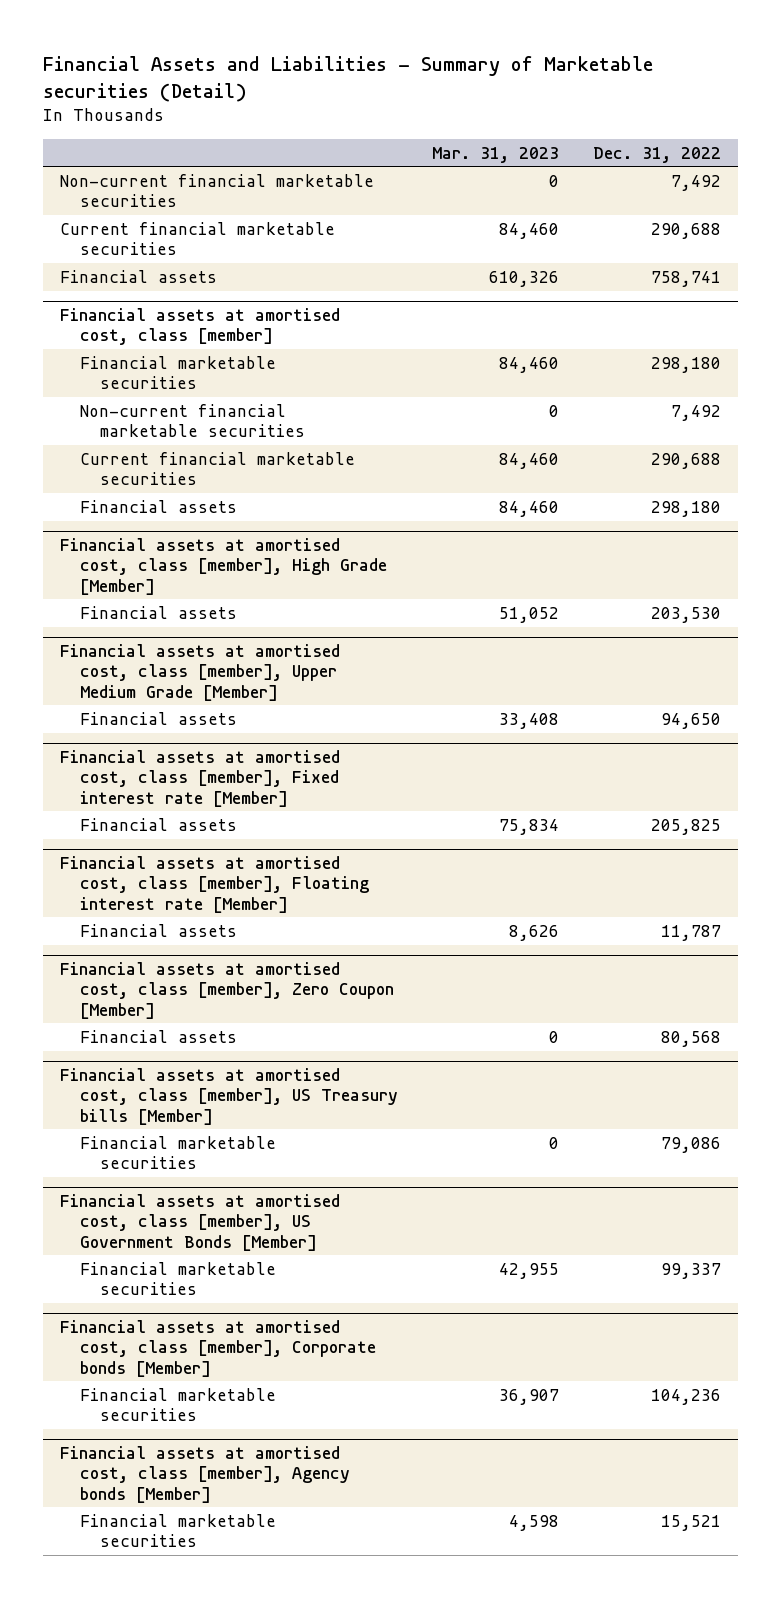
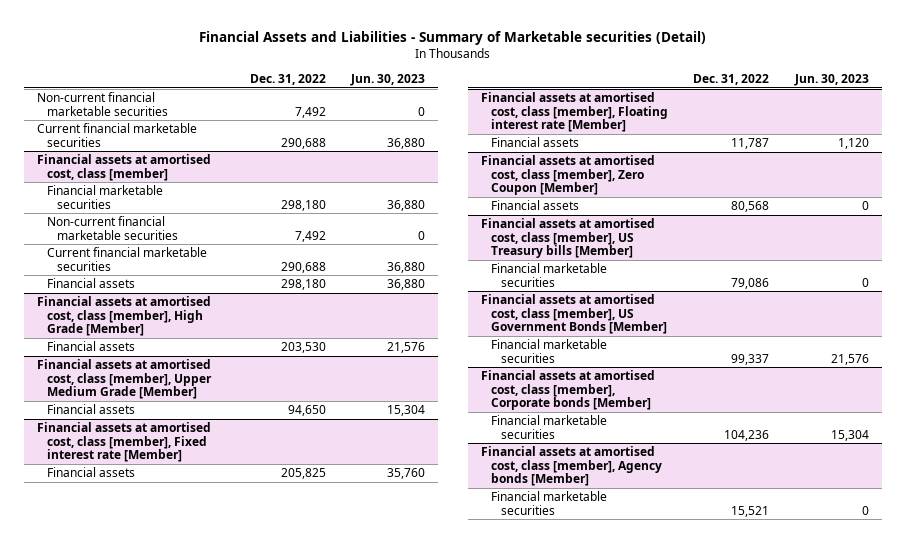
[432,146,560,163] Mar. 31, 2023 -> none
none -> [350,74,426,87] Jun. 30, 2023
[60,269,218,283] Financial assets -> none

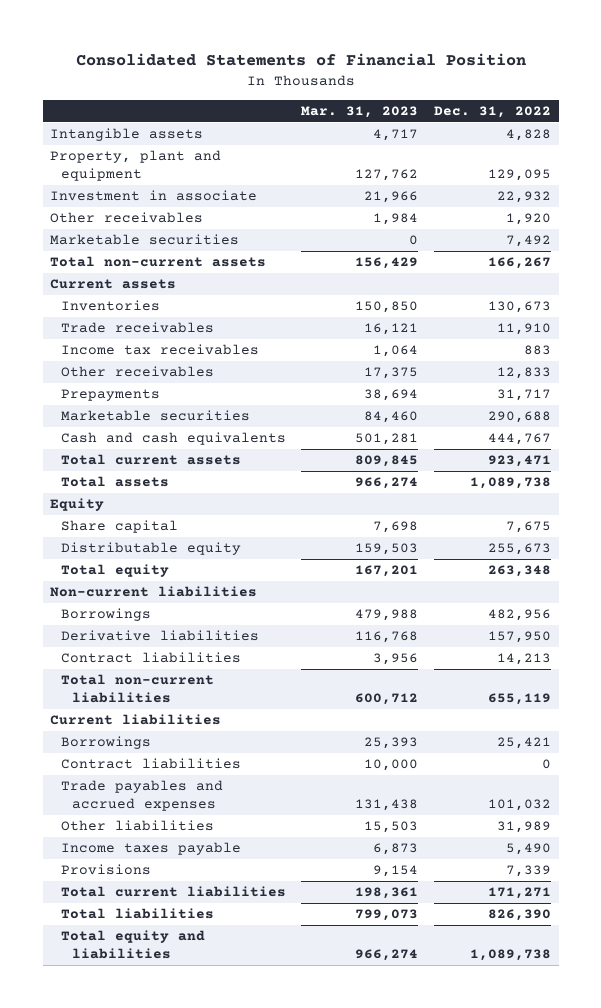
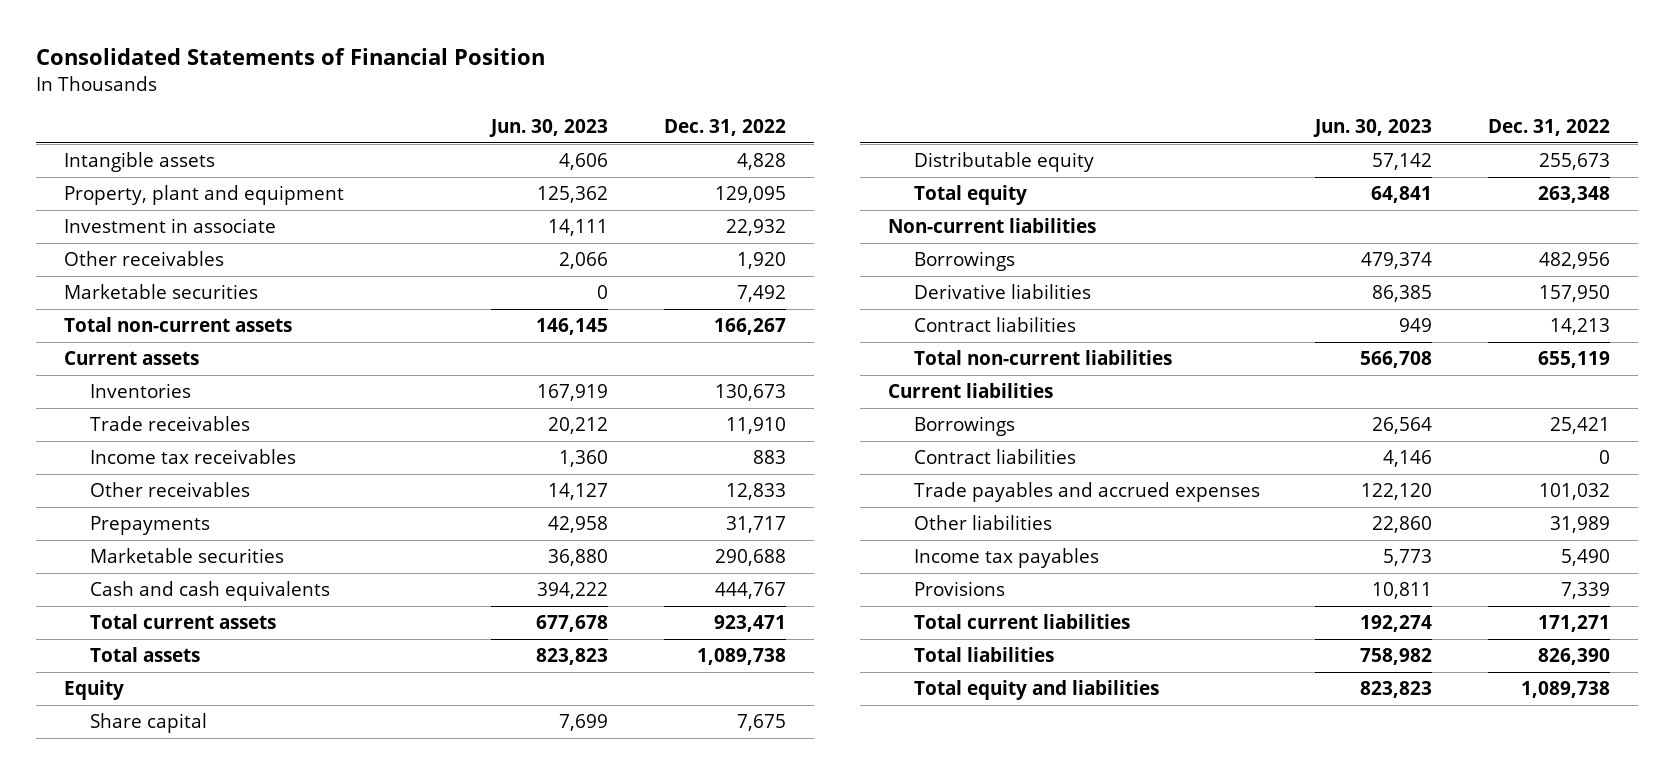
[301,106,419,119] Mar. 31, 2023 -> none
none -> [489,118,609,137] Jun. 30, 2023
[60,842,241,856] Income taxes payable -> [914,548,1100,569] Income tax payables

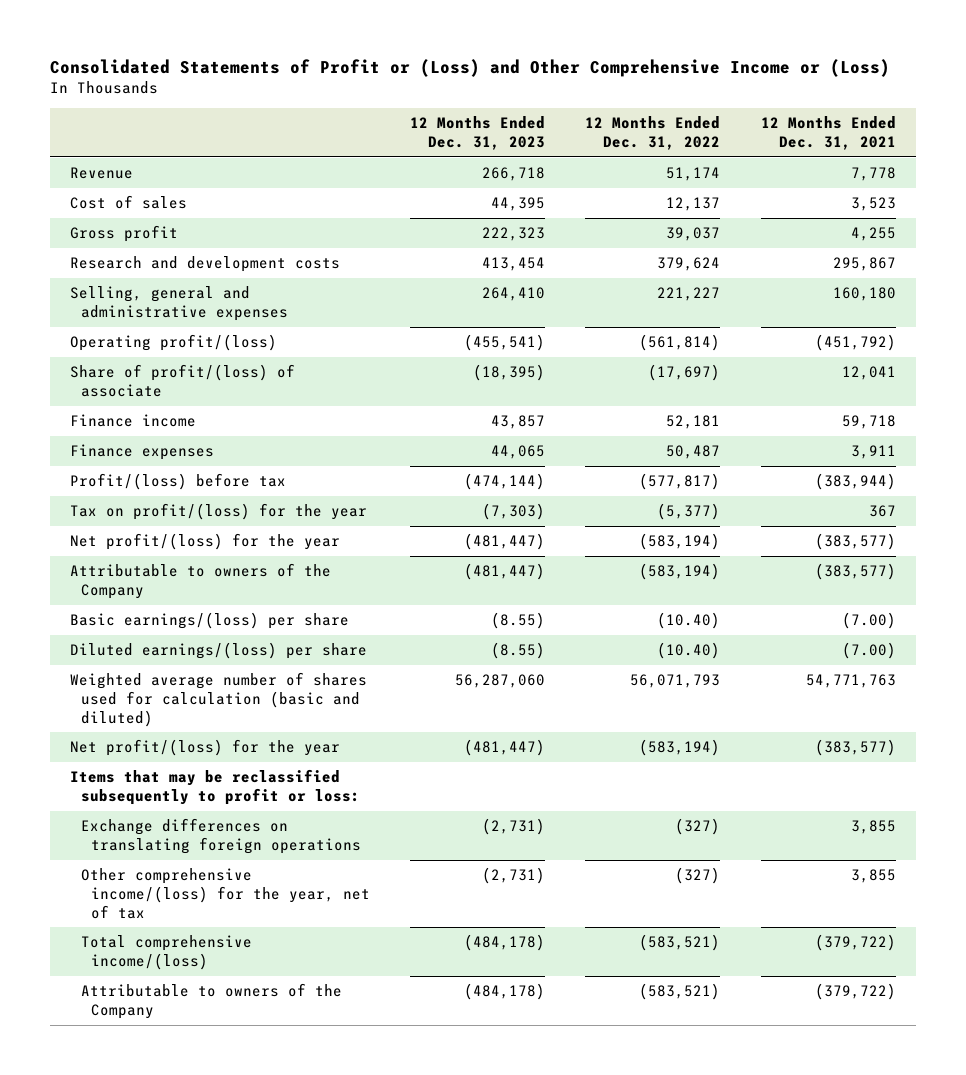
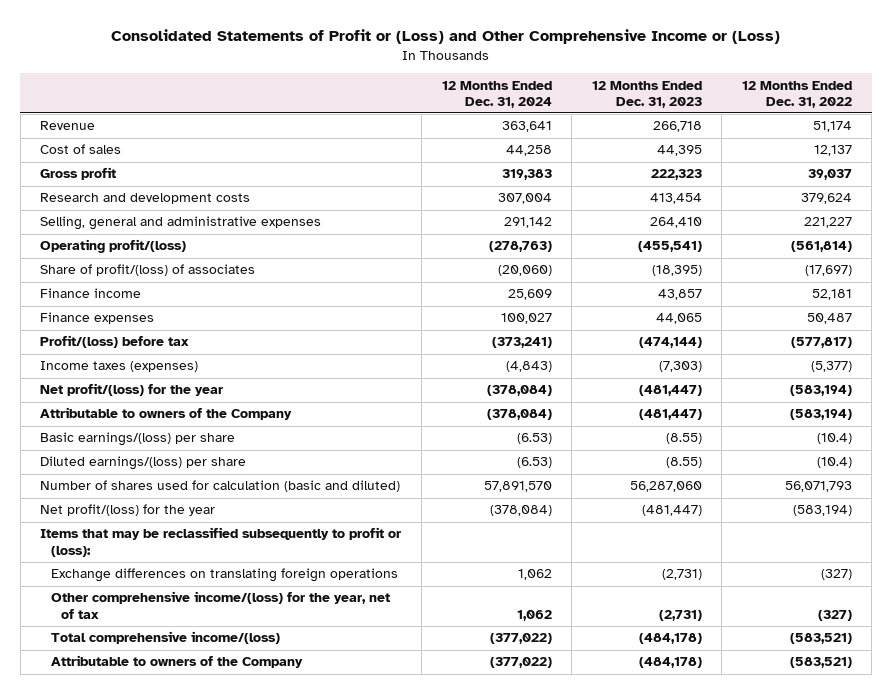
[760,116,896,150] 12 Months Ended Dec. 31, 2021 -> none
none -> [441,80,552,108] 12 Months Ended Dec. 31, 2024
[70,364,296,397] Share of profit/(loss) of associate -> [40,264,256,277] Share of profit/(loss) of associates
[70,503,368,521] Tax on profit/(loss) for the year -> [40,361,199,373] Income taxes (expenses)
[657,612,721,630] (10.40) -> [816,433,852,445] (10.4)
[657,642,721,660] (10.40) -> [816,457,852,469] (10.4)
[70,672,368,727] Weighted average number of shares used for calculation (basic and diluted) -> [40,480,401,493] Number of shares used for calculation (basic and diluted)
[70,769,360,805] Items that may be reclassified subsequently to profit or loss: -> [40,527,402,557] Items that may be reclassified subsequently to profit or (loss):

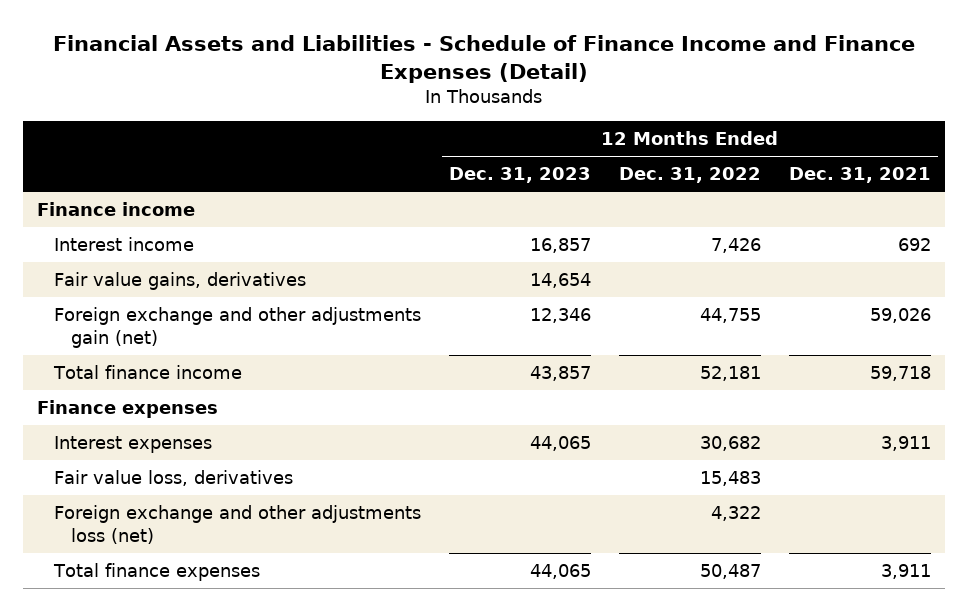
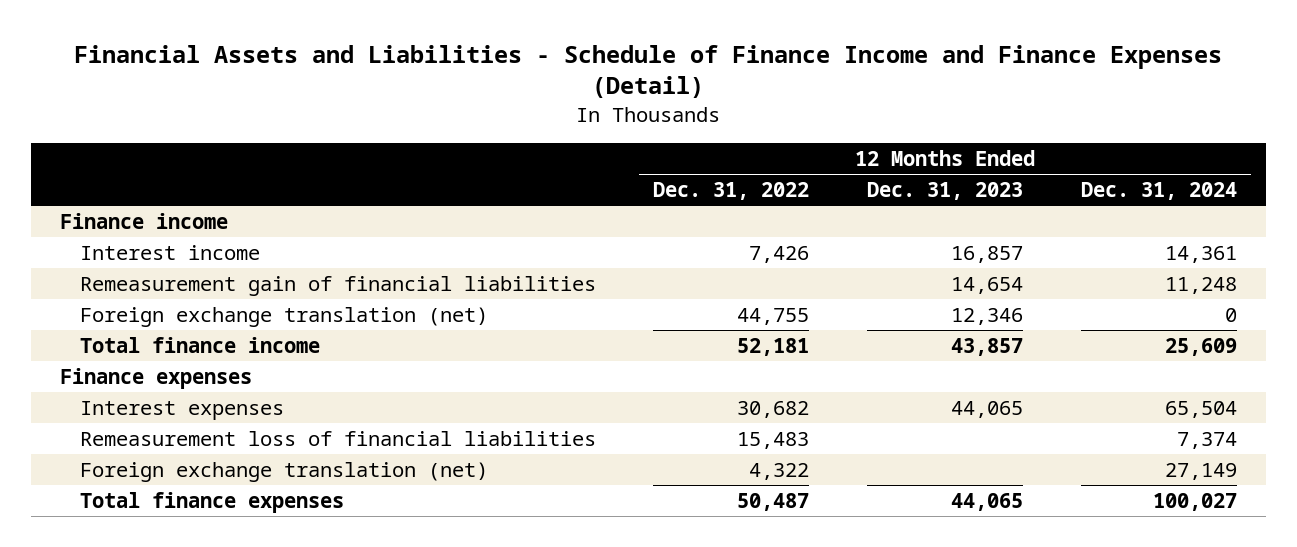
[788,167,931,184] Dec. 31, 2021 -> none
none -> [1080,182,1237,201] Dec. 31, 2024
[54,272,307,291] Fair value gains, derivatives -> [79,276,596,297] Remeasurement gain of financial liabilities
[54,307,422,348] Foreign exchange and other adjustments gain (net) -> [79,307,488,328] Foreign exchange translation (net)
[54,470,294,487] Fair value loss, derivatives -> [79,431,596,447] Remeasurement loss of financial liabilities
[54,505,422,544] Foreign exchange and other adjustments loss (net) -> [79,462,488,483] Foreign exchange translation (net)

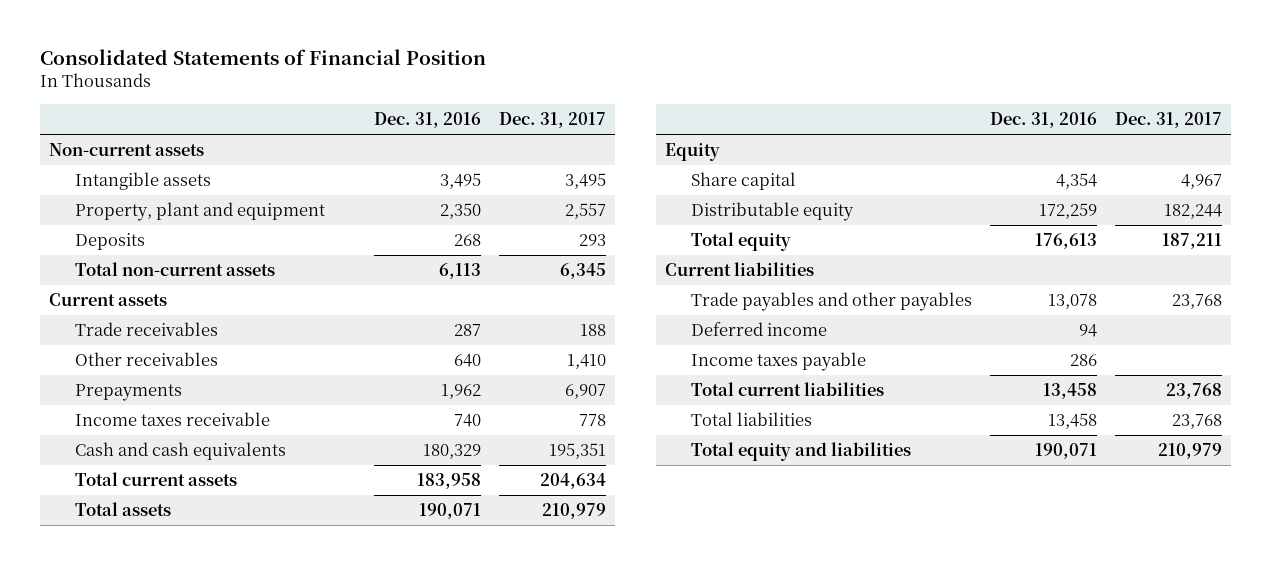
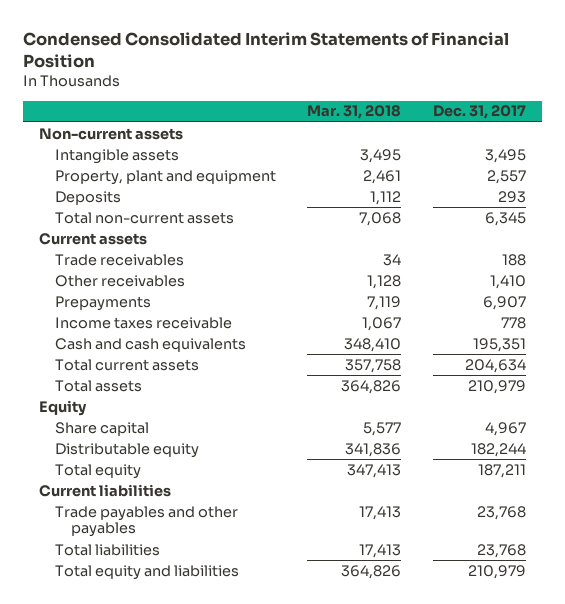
[39,49,486,66] Consolidated Statements of Financial Position -> [22,31,509,69] Condensed Consolidated Interim Statements of Financial Position
[373,111,481,128] Dec. 31, 2016 -> none
none -> [307,105,402,120] Mar. 31, 2018
[690,322,827,337] Deferred income -> none
[690,352,866,372] Income taxes payable -> none
[690,382,884,397] Total current liabilities -> none

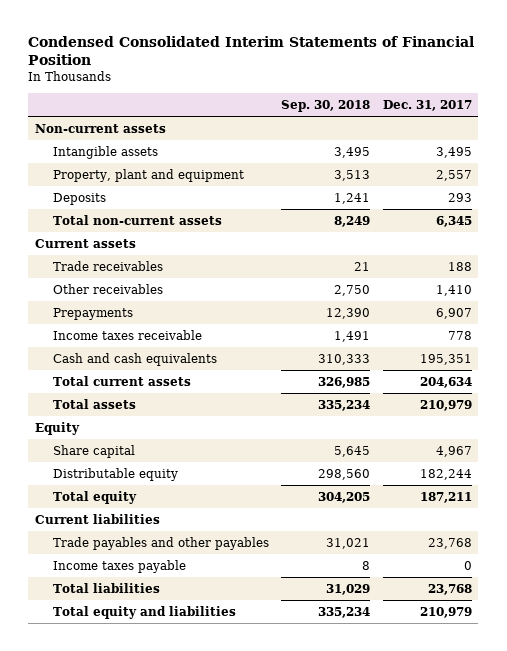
[307,105,402,120] Mar. 31, 2018 -> none
none -> [281,99,371,112] Sep. 30, 2018
none -> [52,559,186,573] Income taxes payable

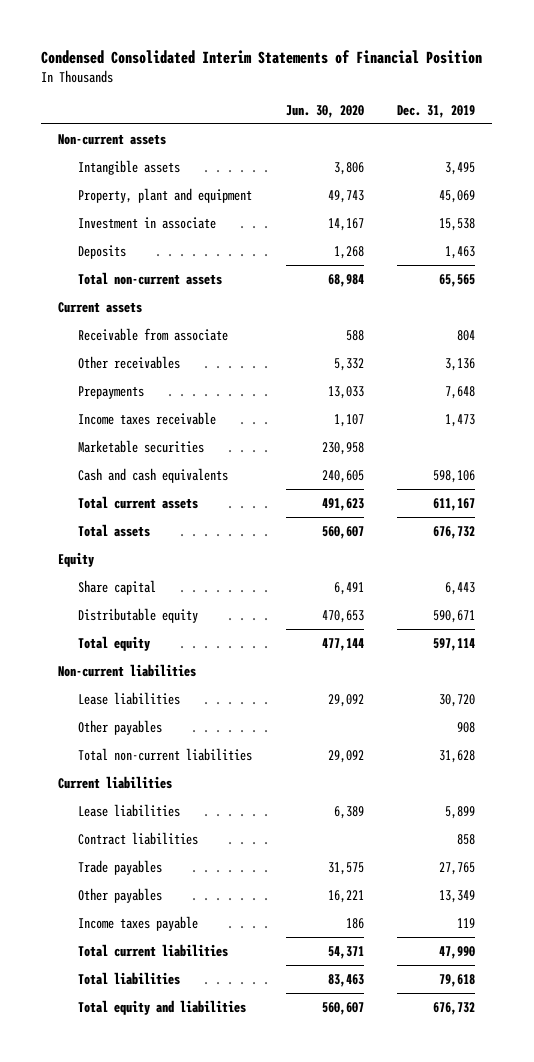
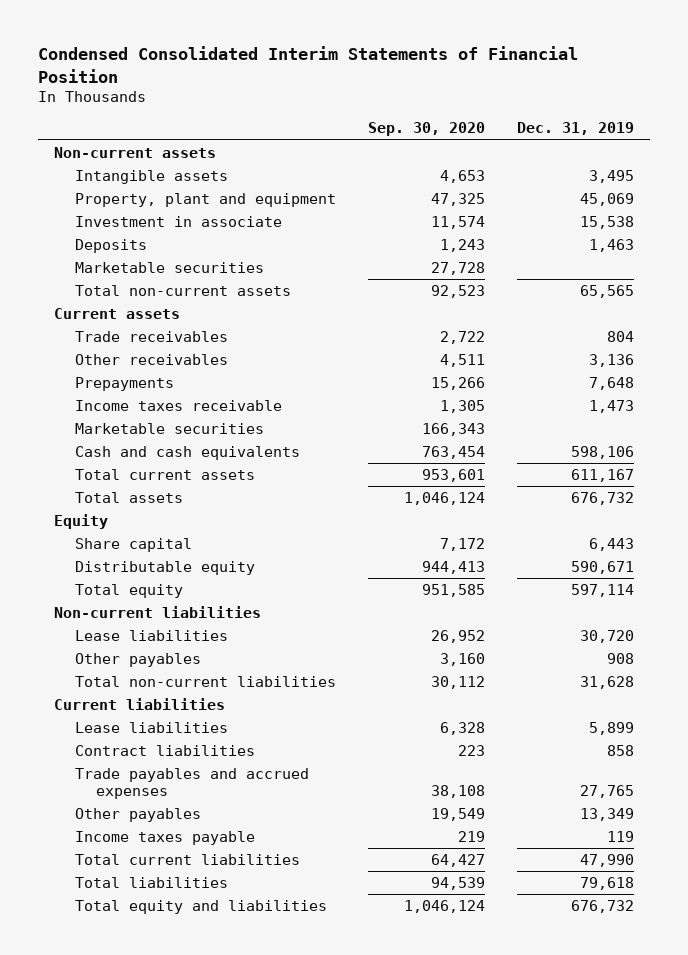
[285,104,364,118] Jun. 30, 2020 -> none
none -> [367,122,485,137] Sep. 30, 2020
none -> [75,261,265,273] Marketable securities
[77,327,228,341] Receivable from associate -> none
none -> [75,330,229,342] Trade receivables
[77,859,162,875] Trade payables -> [75,767,310,800] Trade payables and accrued expenses

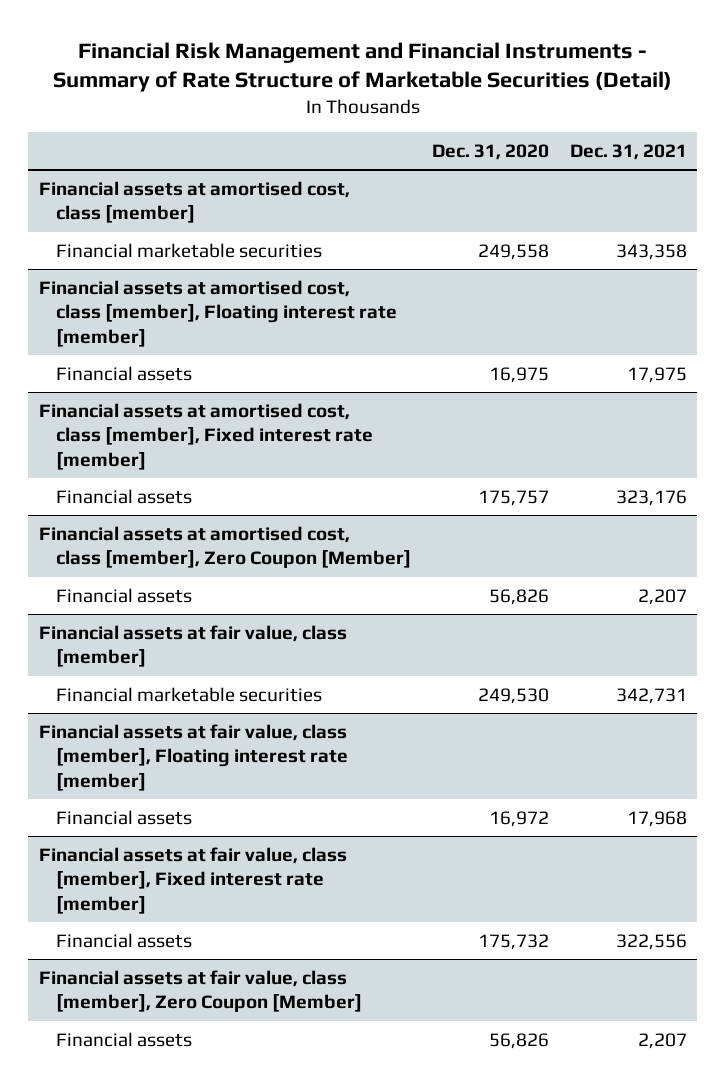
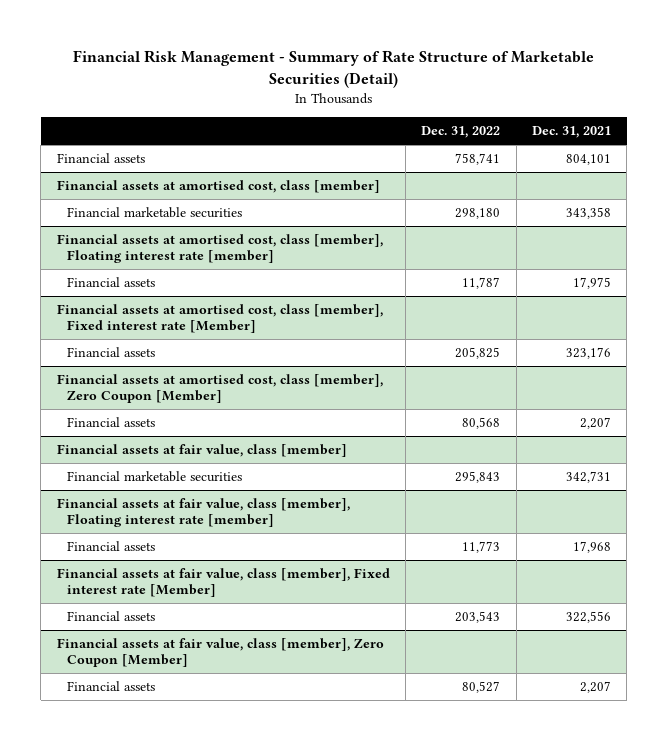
[52,41,672,93] Financial Risk Management and Financial Instruments - Summary of Rate Structure of Marketable Securities (Detail) -> [72,50,594,89] Financial Risk Management - Summary of Rate Structure of Marketable Securities (Detail)
[431,144,549,161] Dec. 31, 2020 -> none
none -> [421,126,501,139] Dec. 31, 2022
none -> [56,153,145,164] Financial assets
[38,402,373,470] Financial assets at amortised cost, class [member], Fixed interest rate [member] -> [56,304,383,334] Financial assets at amortised cost, class [member], Fixed interest rate [Member]
[38,846,347,914] Financial assets at fair value, class [member], Fixed interest rate [member] -> [56,568,390,598] Financial assets at fair value, class [member], Fixed interest rate [Member]

